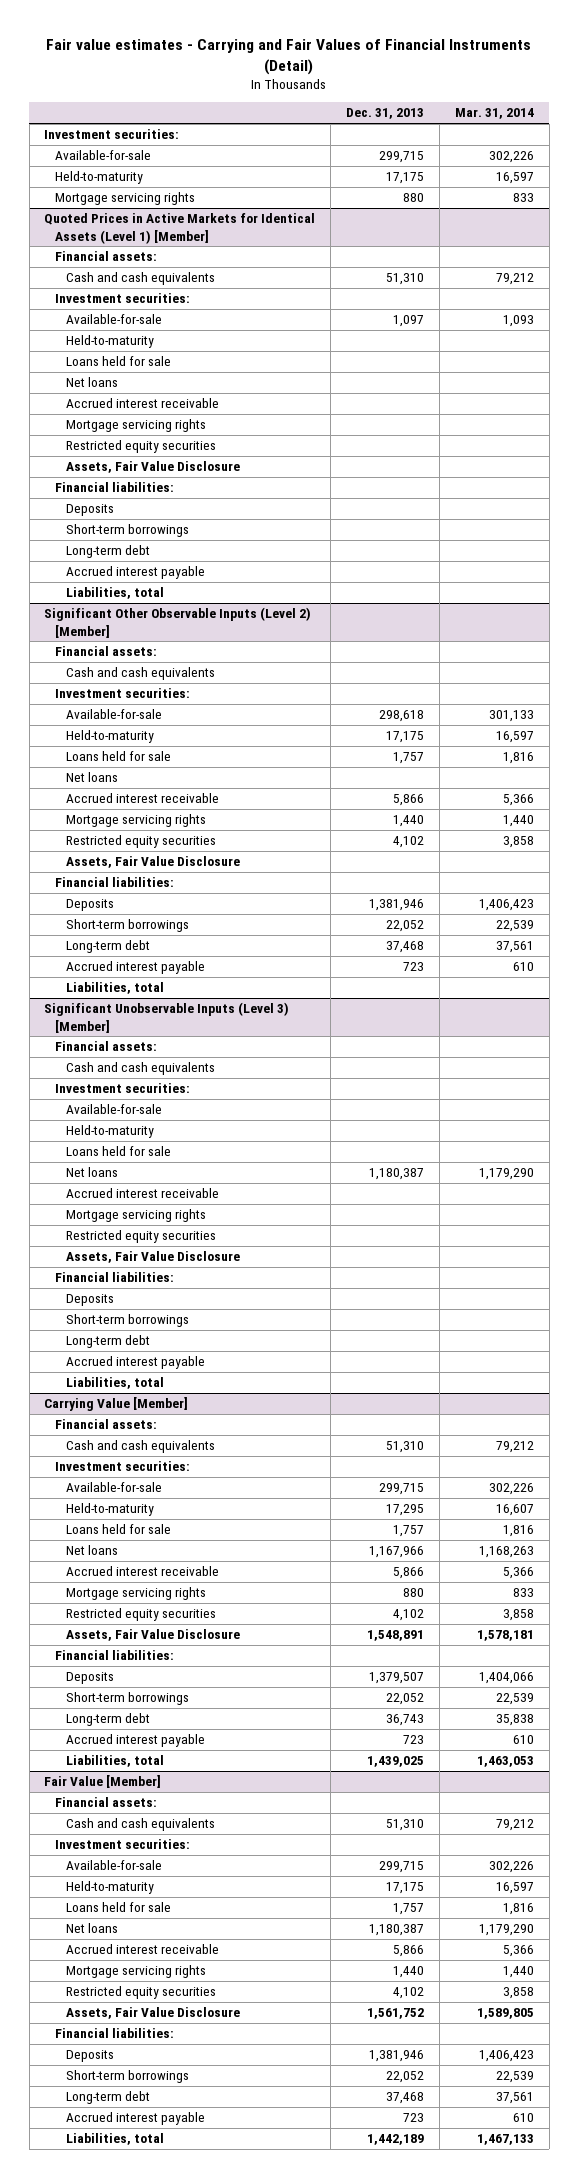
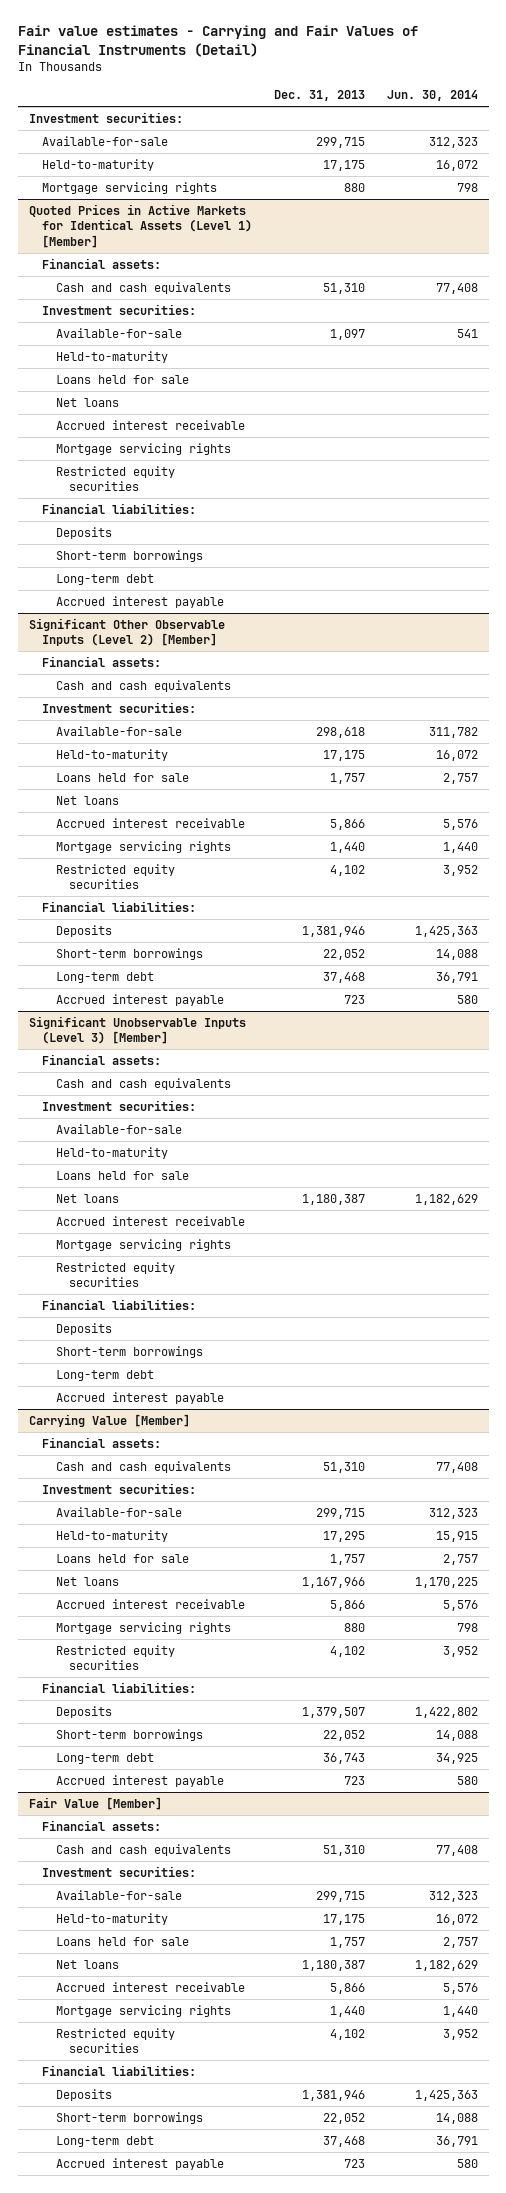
[454,108,534,120] Mar. 31, 2014 -> none
none -> [386,90,478,102] Jun. 30, 2014
[66,461,241,474] Assets, Fair Value Disclosure -> none
[66,587,165,600] Liabilities, total -> none
[66,856,241,869] Assets, Fair Value Disclosure -> none
[66,982,165,995] Liabilities, total -> none
[66,1251,241,1264] Assets, Fair Value Disclosure -> none
[66,1377,165,1390] Liabilities, total -> none
[66,1629,241,1642] Assets, Fair Value Disclosure -> none
[66,1755,165,1768] Liabilities, total -> none
[66,2007,241,2020] Assets, Fair Value Disclosure -> none
[66,2133,165,2146] Liabilities, total -> none

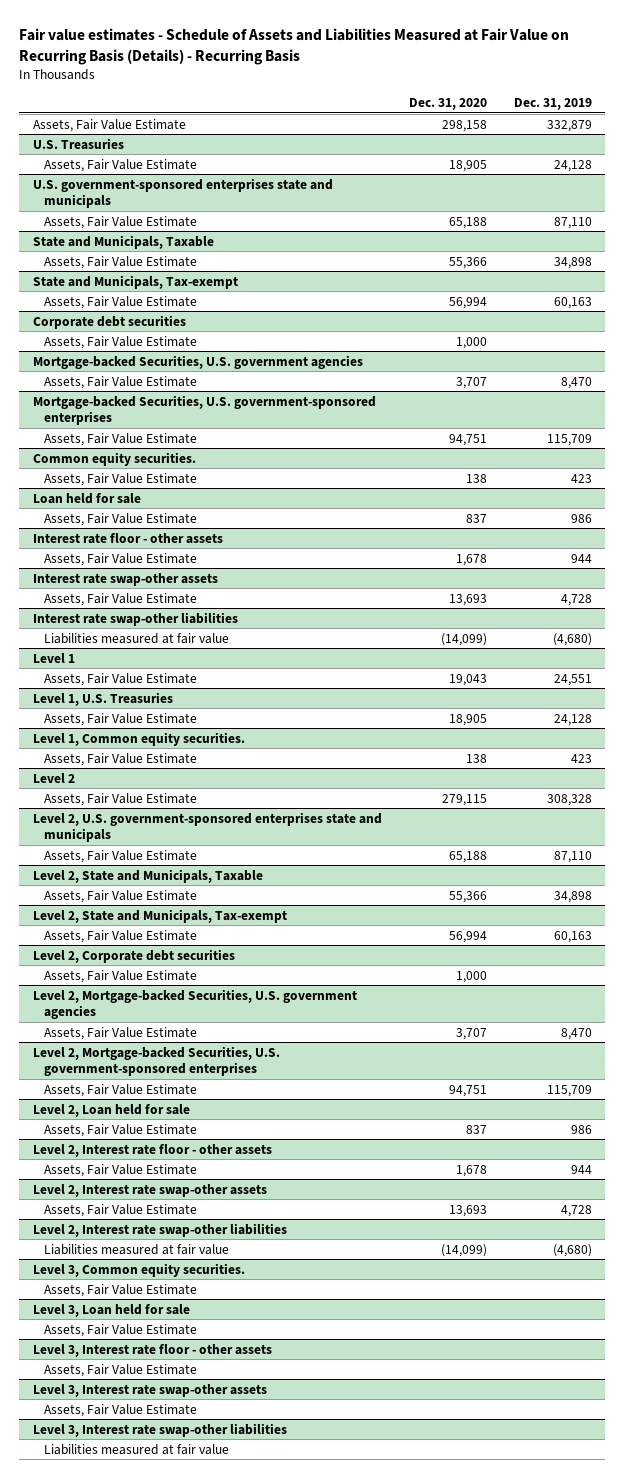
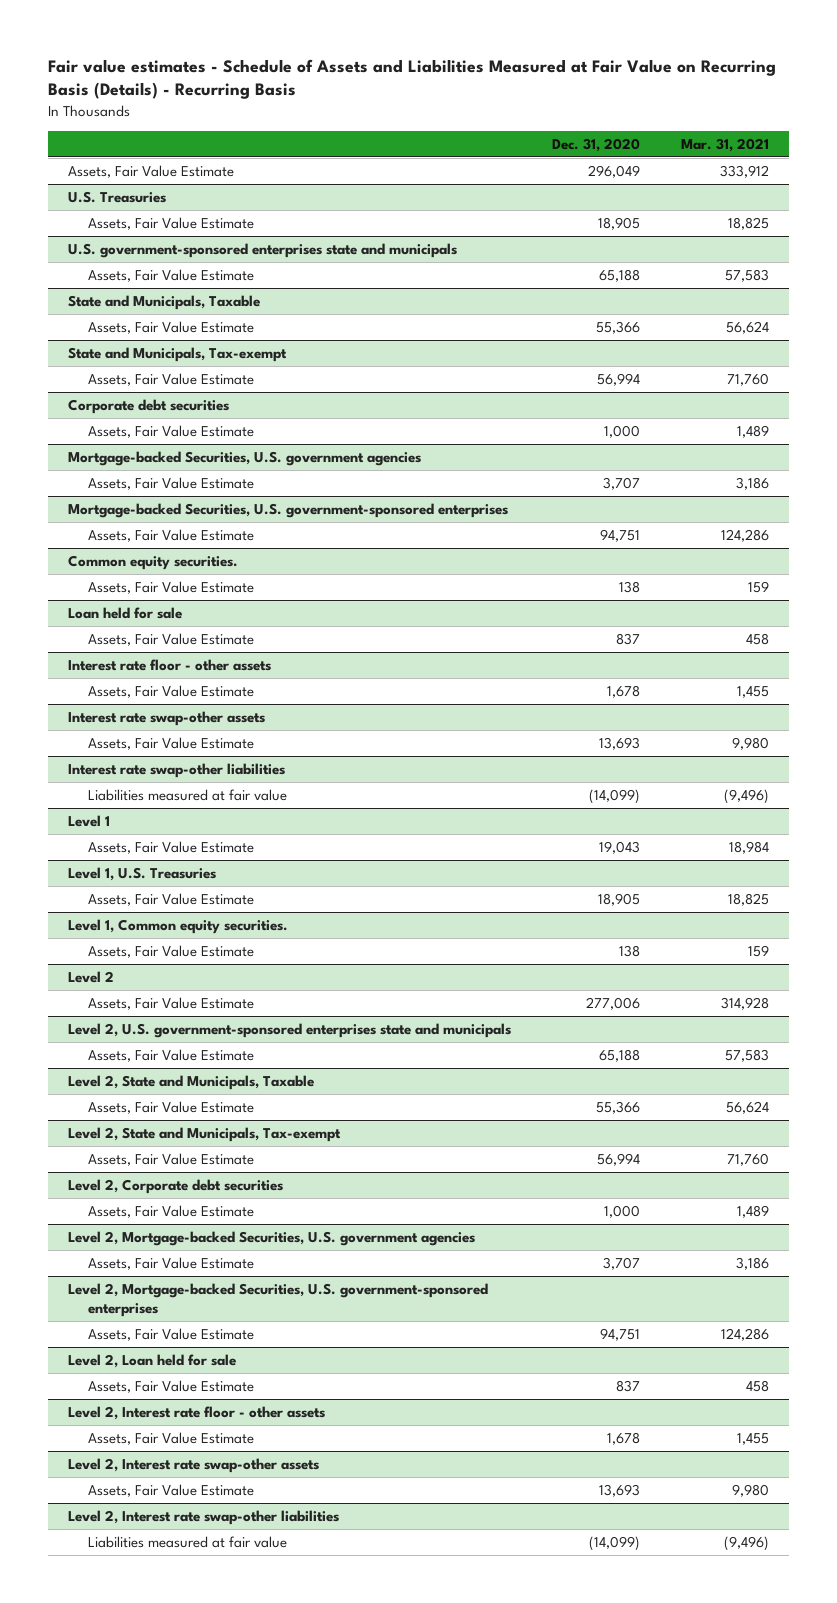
[513,97,592,110] Dec. 31, 2019 -> none
none -> [680,137,769,152] Mar. 31, 2021
[441,119,487,132] 298,158 -> [587,165,640,179] 296,049
[441,793,487,806] 279,115 -> [585,997,640,1011] 277,006
[32,1262,245,1277] Level 3, Common equity securities. -> none
[44,1283,198,1297] Assets, Fair Value Estimate -> none
[32,1303,190,1317] Level 3, Loan held for sale -> none
[44,1323,198,1337] Assets, Fair Value Estimate -> none
[32,1343,272,1357] Level 3, Interest rate floor - other assets -> none
[44,1363,198,1377] Assets, Fair Value Estimate -> none
[32,1383,267,1397] Level 3, Interest rate swap-other assets -> none
[44,1403,198,1417] Assets, Fair Value Estimate -> none
[32,1422,287,1437] Level 3, Interest rate swap-other liabilities -> none
[44,1443,230,1455] Liabilities measured at fair value -> none

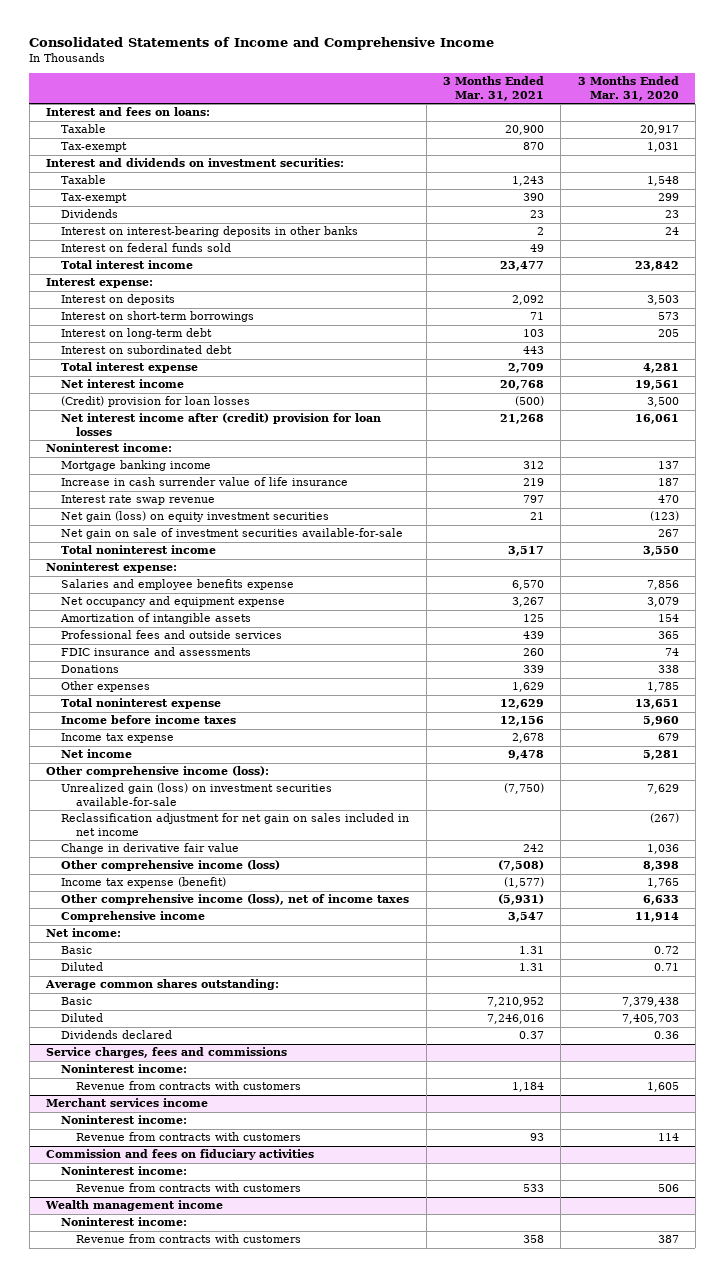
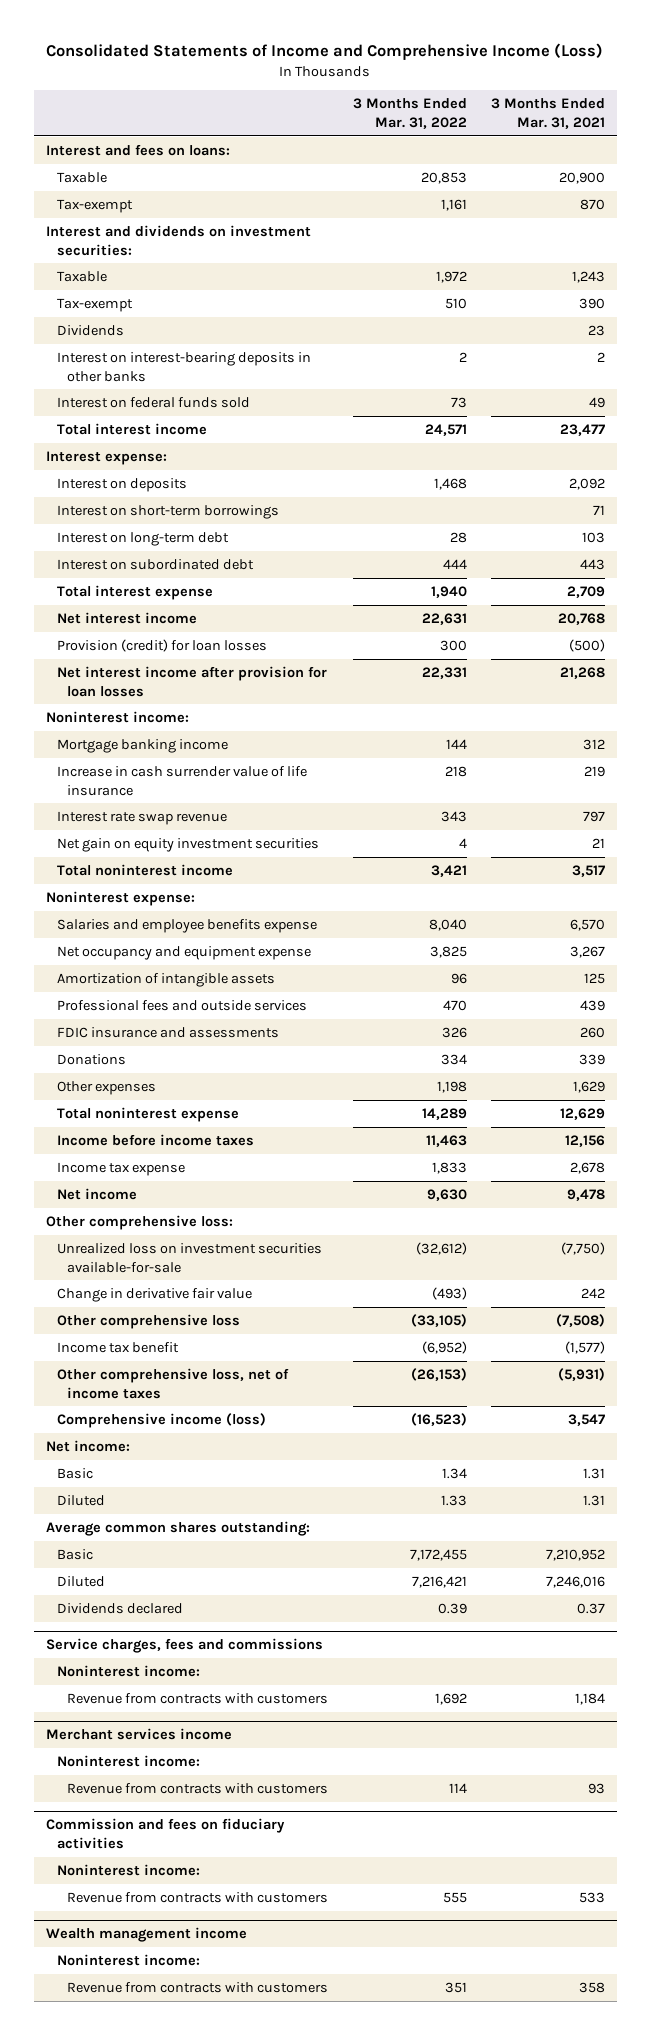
[29,36,495,50] Consolidated Statements of Income and Comprehensive Income -> [46,43,604,61] Consolidated Statements of Income and Comprehensive Income (Loss)
[577,76,679,101] 3 Months Ended Mar. 31, 2020 -> none
none -> [352,98,467,129] 3 Months Ended Mar. 31, 2022
[61,396,251,408] (Credit) provision for loan losses -> [56,639,267,653] Provision (credit) for loan losses
[61,413,382,436] Net interest income after (credit) provision for loan losses -> [56,666,327,697] Net interest income after provision for loan losses
[61,528,404,540] Net gain on sale of investment securities available-for-sale -> none
[61,511,330,523] Net gain (loss) on equity investment securities -> [56,838,319,853] Net gain on equity investment securities
[61,813,410,836] Reclassification adjustment for net gain on sales included in net income -> none
[46,766,270,778] Other comprehensive income (loss): -> [45,1215,233,1231] Other comprehensive loss:
[61,783,333,806] Unrealized gain (loss) on investment securities available-for-sale -> [56,1243,322,1273] Unrealized loss on investment securities available-for-sale
[61,860,281,872] Other comprehensive income (loss) -> [56,1314,240,1330] Other comprehensive loss
[61,877,227,889] Income tax expense (benefit) -> [56,1342,179,1354] Income tax benefit
[61,894,410,906] Other comprehensive income (loss), net of income taxes -> [56,1368,289,1399] Other comprehensive loss, net of income taxes
[61,911,206,923] Comprehensive income -> [56,1413,266,1429] Comprehensive income (loss)

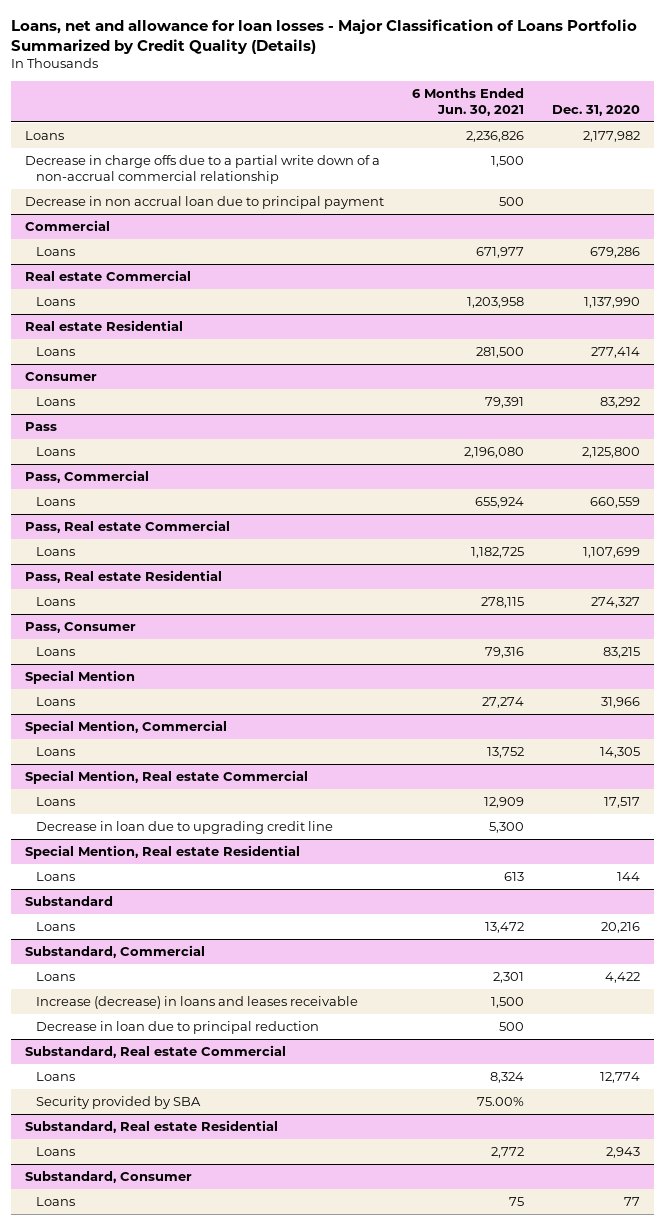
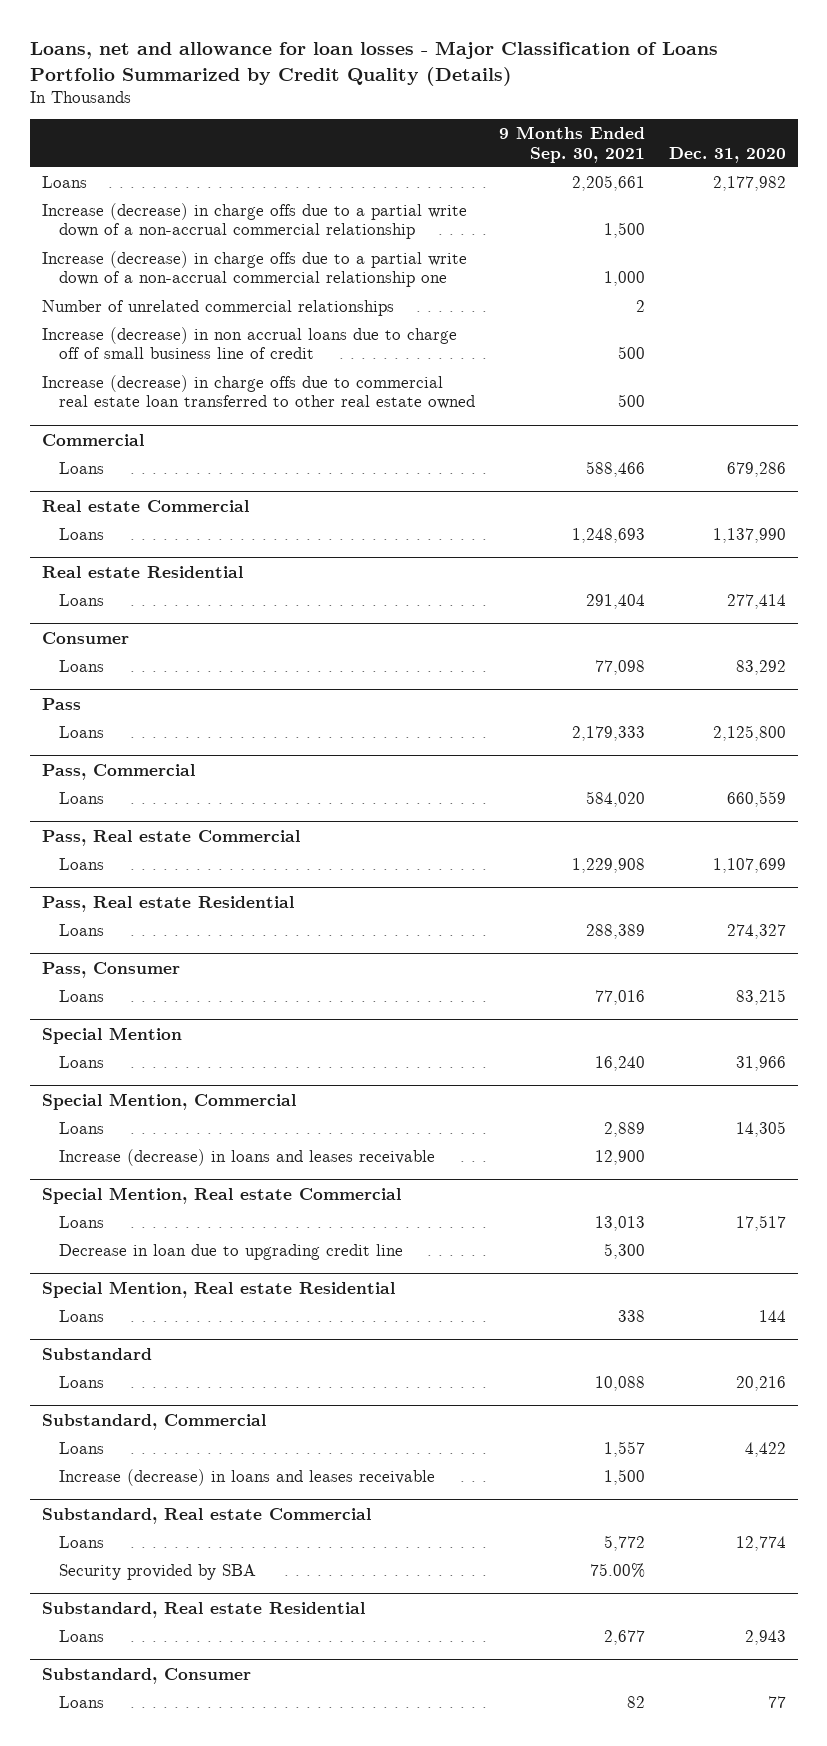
[411,87,524,116] 6 Months Ended Jun. 30, 2021 -> none
none -> [498,125,645,163] 9 Months Ended Sep. 30, 2021
[24,195,384,209] Decrease in non accrual loan due to principal payment -> none
[24,154,380,184] Decrease in charge offs due to a partial write down of a non-accrual commercial relationship -> [41,202,467,240] Increase (decrease) in charge offs due to a partial write down of a non-accrual commercial relationship
none -> [41,250,467,288] Increase (decrease) in charge offs due to a partial write down of a non-accrual commercial relationship one
none -> [41,299,394,316] Number of unrelated commercial relationships
none -> [41,326,457,360] Increase (decrease) in non accrual loans due to charge off of small business line of credit
none -> [41,374,475,410] Increase (decrease) in charge offs due to commercial real estate loan transferred to other real estate owned
none -> [58,1148,435,1166] Increase (decrease) in loans and leases receivable
[35,1020,319,1034] Decrease in loan due to principal reduction -> none

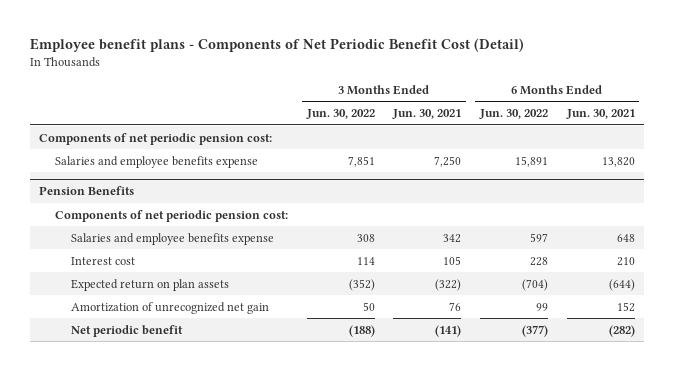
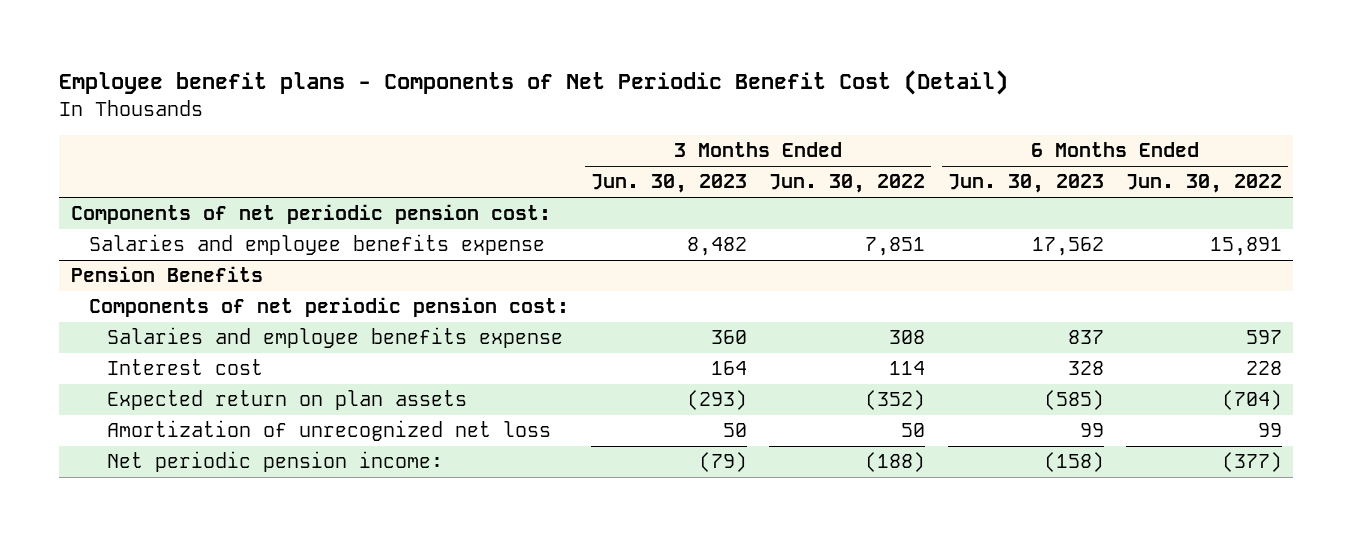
[392,109,462,120] Jun. 30, 2021 -> none
[565,109,635,120] Jun. 30, 2021 -> none
none -> [590,174,747,194] Jun. 30, 2023
none -> [947,174,1104,194] Jun. 30, 2023
[71,301,270,314] Amortization of unrecognized net gain -> [106,420,551,442] Amortization of unrecognized net loss
[71,324,184,337] Net periodic benefit -> [106,451,443,473] Net periodic pension income:

